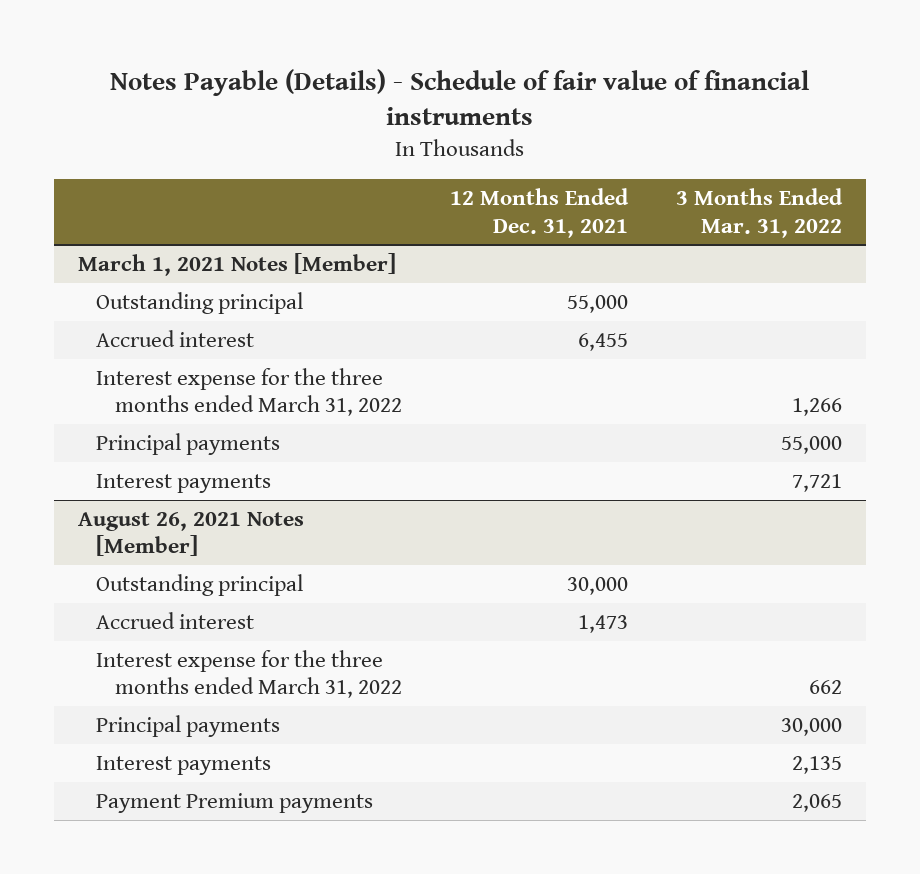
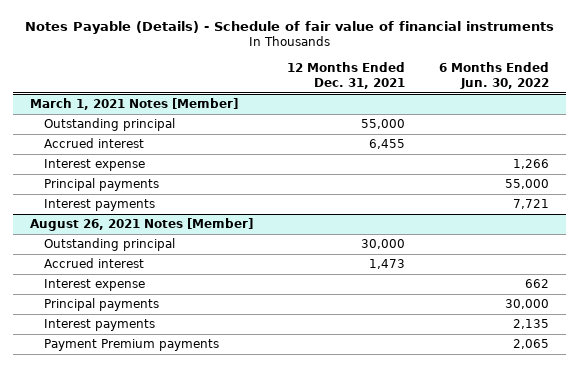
[675,188,843,238] 3 Months Ended Mar. 31, 2022 -> none
none -> [439,62,550,89] 6 Months Ended Jun. 30, 2022
[96,368,402,417] Interest expense for the three months ended March 31, 2022 -> [43,159,145,172] Interest expense
[96,650,402,699] Interest expense for the three months ended March 31, 2022 -> [43,279,145,292] Interest expense

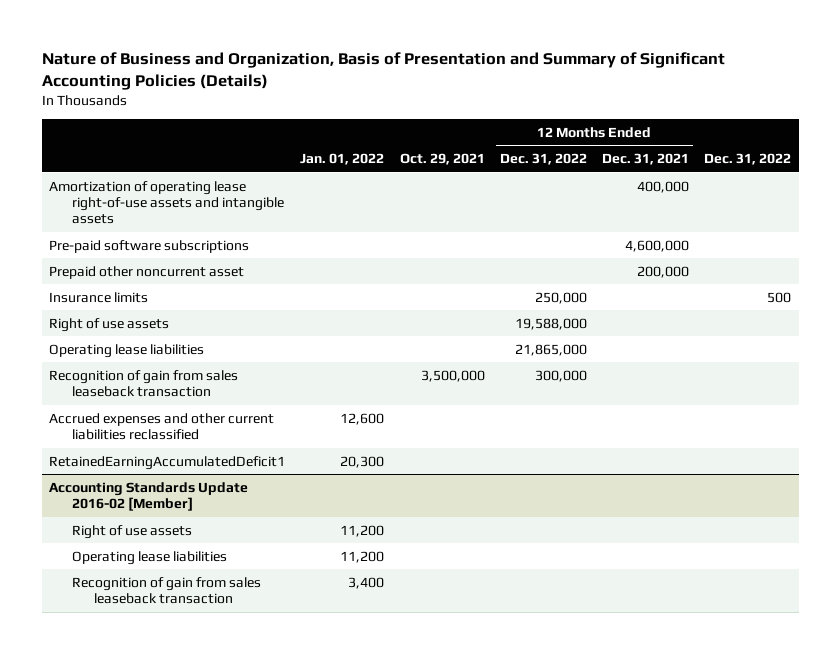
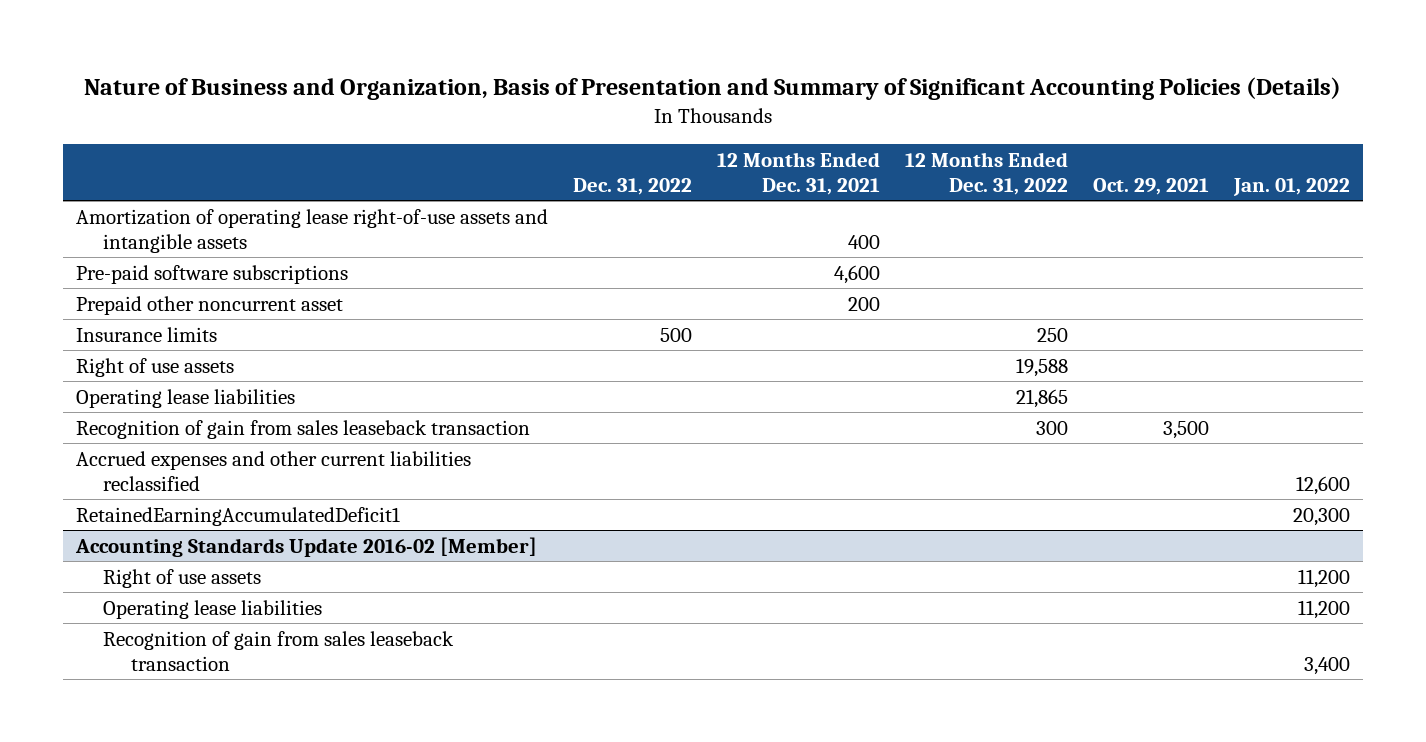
[636,180,689,193] 400,000 -> [848,234,881,249] 400
[624,239,689,252] 4,600,000 -> [834,264,881,284] 4,600
[636,265,689,278] 200,000 -> [848,296,881,311] 200
[534,291,587,304] 250,000 -> [1037,327,1069,342] 250
[514,317,587,330] 19,588,000 -> [1016,357,1069,377] 19,588
[514,343,587,356] 21,865,000 -> [1016,388,1069,408] 21,865
[420,369,485,382] 3,500,000 -> [1163,420,1210,439] 3,500
[534,369,587,382] 300,000 -> [1036,420,1069,435] 300

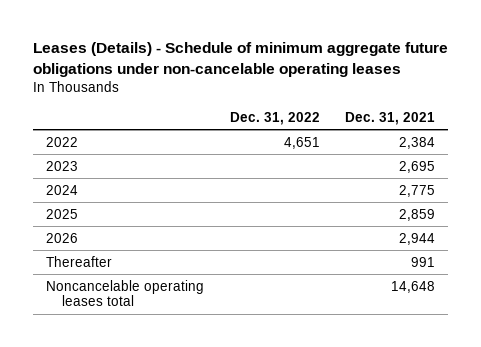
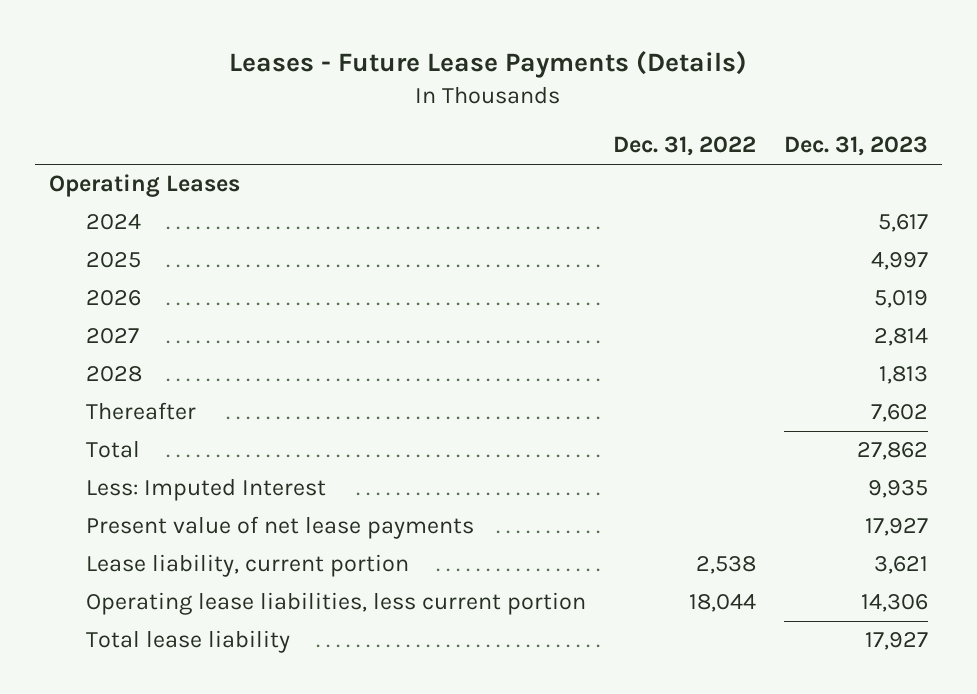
[32,42,448,78] Leases (Details) - Schedule of minimum aggregate future obligations under non-cancelable operating leases -> [229,51,748,79] Leases - Future Lease Payments (Details)
[345,111,436,125] Dec. 31, 2021 -> none
none -> [783,136,928,157] Dec. 31, 2023
[45,136,78,147] 2022 -> none
[45,160,78,171] 2023 -> none
none -> [48,174,240,198] Operating Leases
none -> [85,328,139,345] 2027
none -> [85,366,142,383] 2028
[45,279,204,307] Noncancelable operating leases total -> [85,440,140,459] Total
none -> [85,478,326,502] Less: Imputed Interest
none -> [85,516,474,540] Present value of net lease payments
none -> [85,554,409,578] Lease liability, current portion
none -> [85,592,586,616] Operating lease liabilities, less current portion
none -> [85,630,290,654] Total lease liability

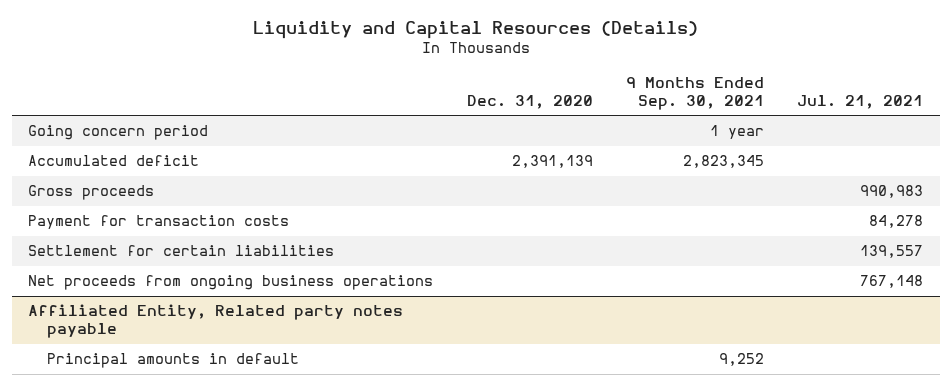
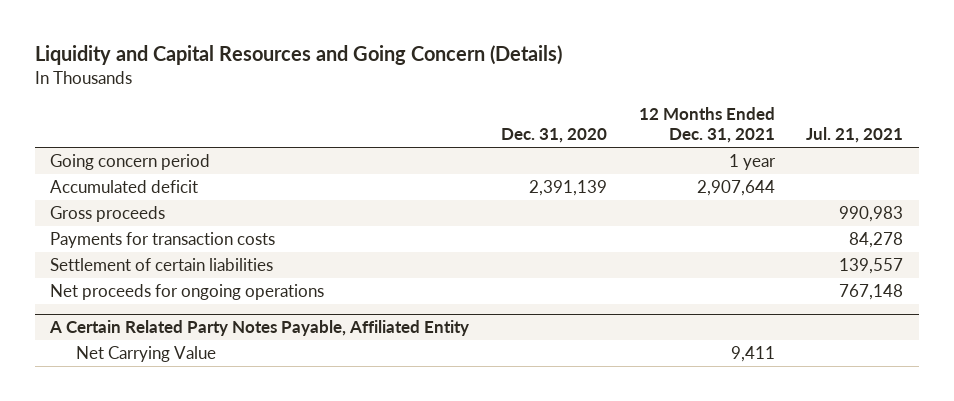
[252,20,698,39] Liquidity and Capital Resources (Details) -> [34,44,562,65] Liquidity and Capital Resources and Going Concern (Details)
[626,76,765,110] 9 Months Ended Sep. 30, 2021 -> none
none -> [638,106,775,144] 12 Months Ended Dec. 31, 2021
[47,353,300,369] Principal amounts in default -> none
[28,215,290,230] Payment for transaction costs -> [50,231,276,248] Payments for transaction costs
[28,245,335,257] Settlement for certain liabilities -> [50,257,274,271] Settlement of certain liabilities
[28,275,434,291] Net proceeds from ongoing business operations -> [50,283,325,300] Net proceeds for ongoing operations
[28,304,404,339] Affiliated Entity, Related party notes payable -> [49,320,470,337] A Certain Related Party Notes Payable, Affiliated Entity
none -> [76,345,217,362] Net Carrying Value

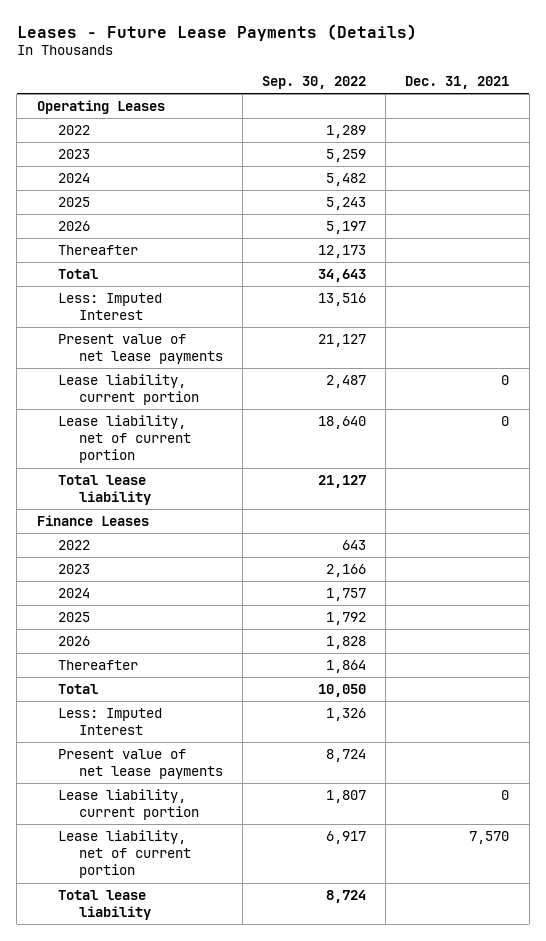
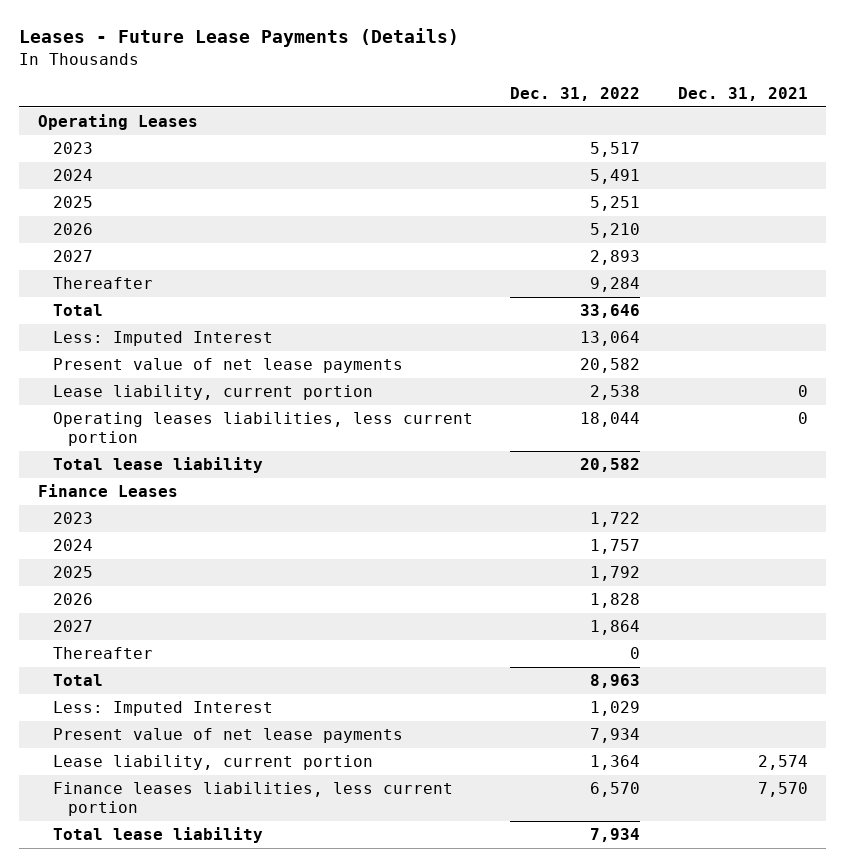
[262,75,367,89] Sep. 30, 2022 -> none
none -> [510,87,641,102] Dec. 31, 2022
[57,125,90,136] 2022 -> none
none -> [53,250,94,263] 2027
[57,415,191,464] Lease liability, net of current portion -> [53,412,474,446] Operating leases liabilities, less current portion
[57,540,90,551] 2022 -> none
none -> [53,620,94,633] 2027
[501,790,510,801] 0 -> [757,755,808,771] 2,574
[57,830,191,879] Lease liability, net of current portion -> [53,782,454,816] Finance leases liabilities, less current portion

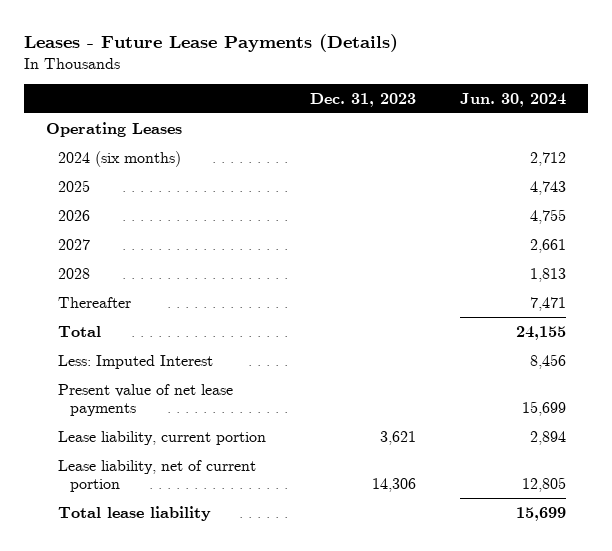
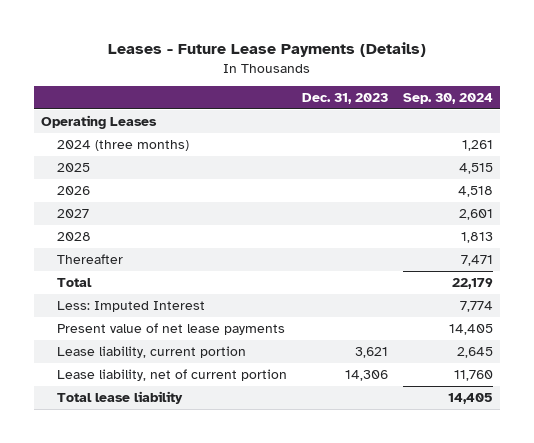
[460,92,567,107] Jun. 30, 2024 -> none
none -> [403,92,494,104] Sep. 30, 2024
[58,150,182,167] 2024 (six months) -> [57,139,190,151] 2024 (three months)

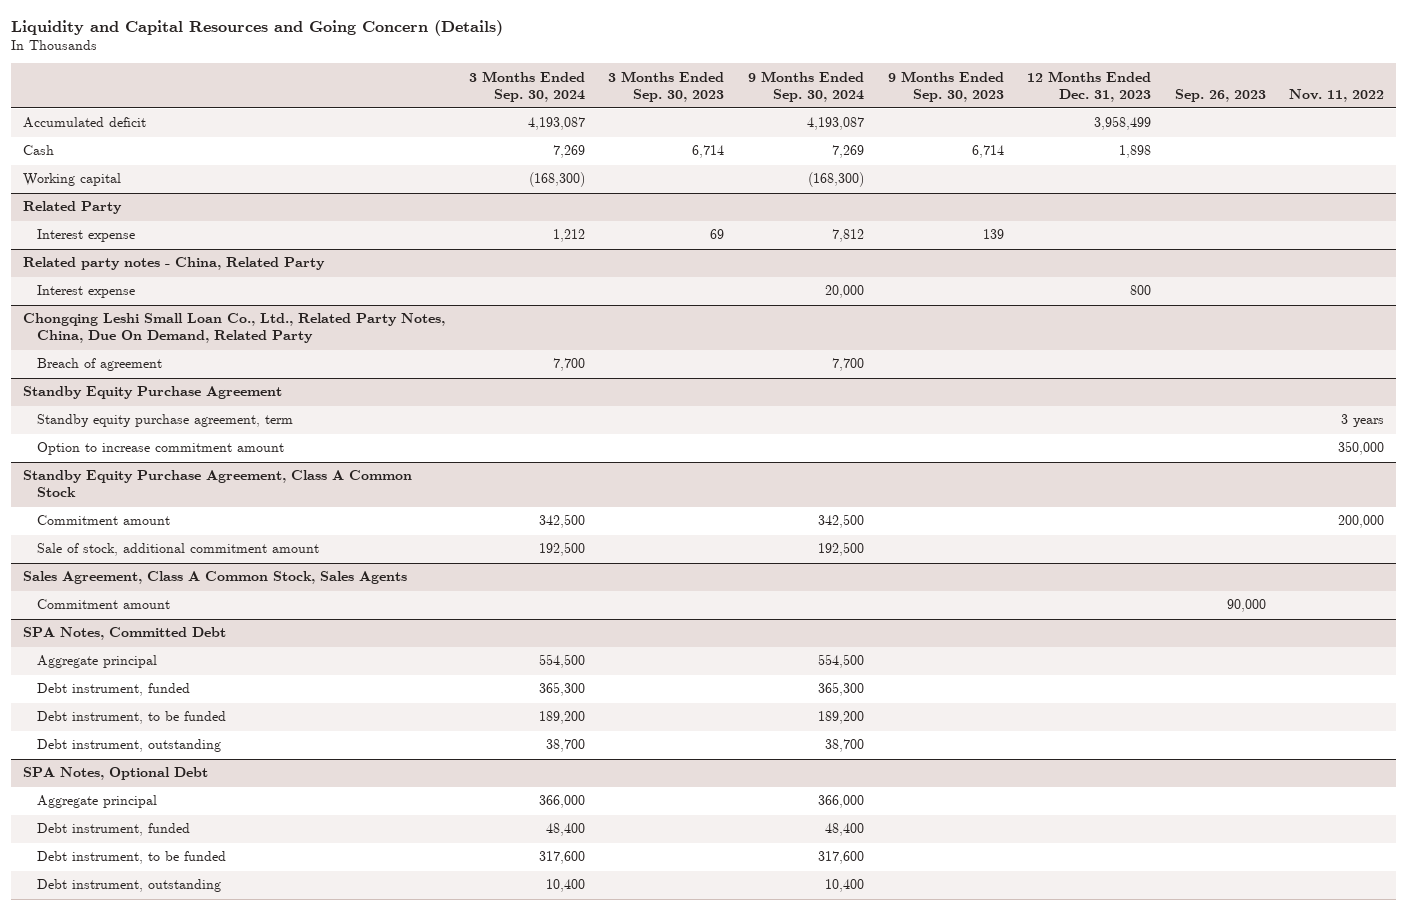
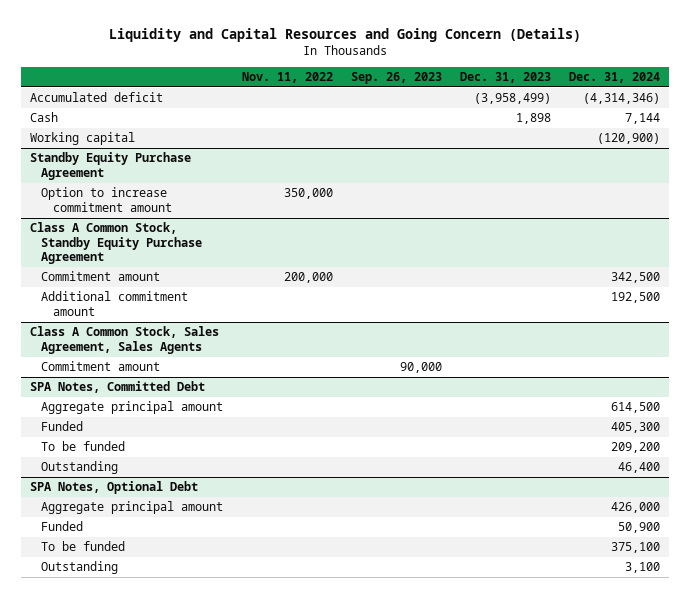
[468,70,585,102] 3 Months Ended Sep. 30, 2024 -> none
[608,70,725,102] 3 Months Ended Sep. 30, 2023 -> none
[747,70,864,102] 9 Months Ended Sep. 30, 2024 -> none
[887,70,1004,102] 9 Months Ended Sep. 30, 2023 -> none
[1027,70,1152,102] 12 Months Ended Dec. 31, 2023 -> none
none -> [459,72,551,84] Dec. 31, 2023
none -> [568,72,660,84] Dec. 31, 2024
[22,201,122,215] Related Party -> none
[37,229,136,243] Interest expense -> none
[22,257,325,271] Related party notes - China, Related Party -> none
[37,285,136,299] Interest expense -> none
[22,313,445,344] Chongqing Leshi Small Loan Co., Ltd., Related Party Notes, China, Due On Demand, Related Party -> none
[37,358,163,372] Breach of agreement -> none
[37,414,294,428] Standby equity purchase agreement, term -> none
[22,470,412,498] Standby Equity Purchase Agreement, Class A Common Stock -> [30,222,203,265] Class A Common Stock, Standby Equity Purchase Agreement
[37,543,320,557] Sale of stock, additional commitment amount -> [41,291,189,316] Additional commitment amount
[22,571,407,585] Sales Agreement, Class A Common Stock, Sales Agents -> [30,326,220,354] Class A Common Stock, Sales Agreement, Sales Agents
[37,655,158,669] Aggregate principal -> [41,401,224,415] Aggregate principal amount
[37,683,191,697] Debt instrument, funded -> [41,421,84,432] Funded
[37,711,227,725] Debt instrument, to be funded -> [41,441,126,452] To be funded
[37,739,222,753] Debt instrument, outstanding -> [41,461,119,475] Outstanding
[37,795,158,809] Aggregate principal -> [41,501,224,515] Aggregate principal amount
[37,823,191,837] Debt instrument, funded -> [41,521,84,532] Funded
[37,851,227,865] Debt instrument, to be funded -> [41,541,126,552] To be funded
[37,879,222,893] Debt instrument, outstanding -> [41,561,119,575] Outstanding

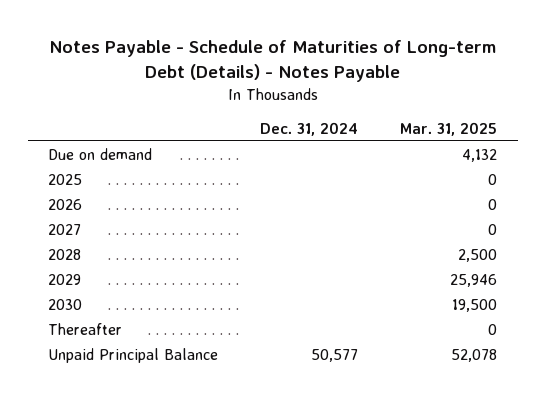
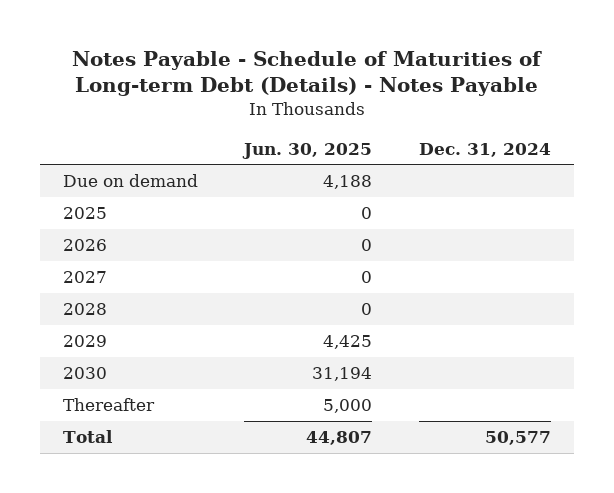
[399,121,497,136] Mar. 31, 2025 -> none
none -> [242,142,373,159] Jun. 30, 2025
[48,347,219,363] Unpaid Principal Balance -> [62,430,113,444] Total

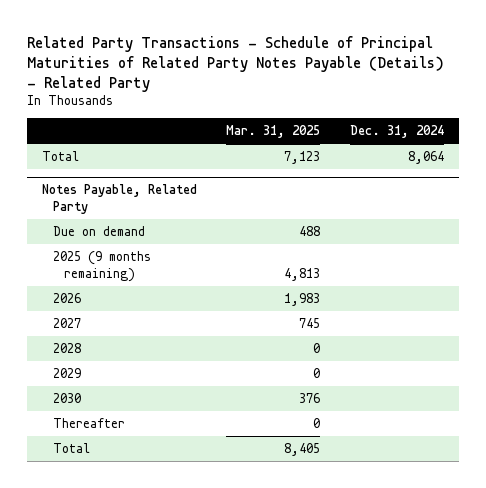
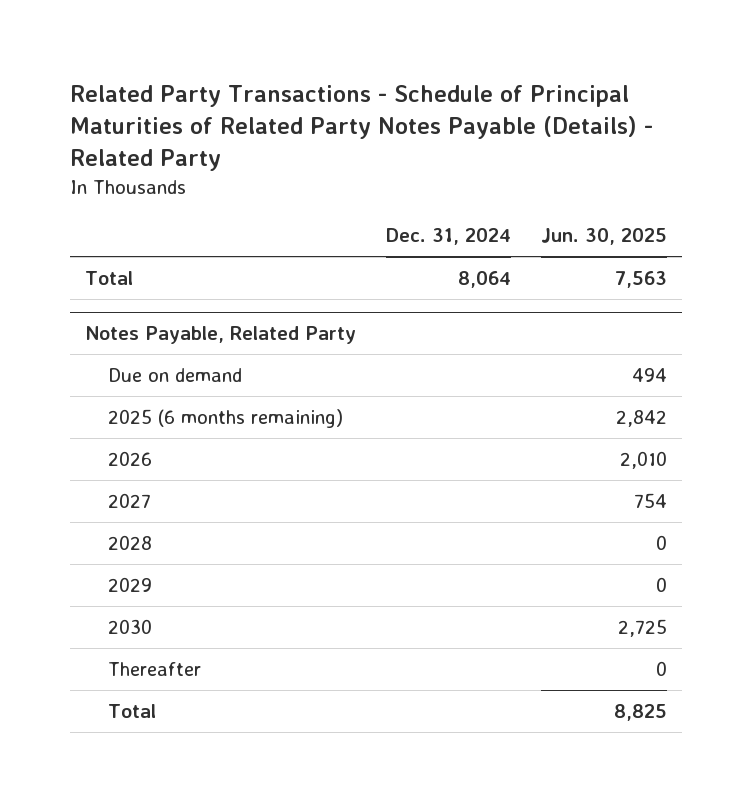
[226,125,321,139] Mar. 31, 2025 -> none
none -> [540,228,667,246] Jun. 30, 2025
[52,250,151,282] 2025 (9 months remaining) -> [108,408,344,428] 2025 (6 months remaining)

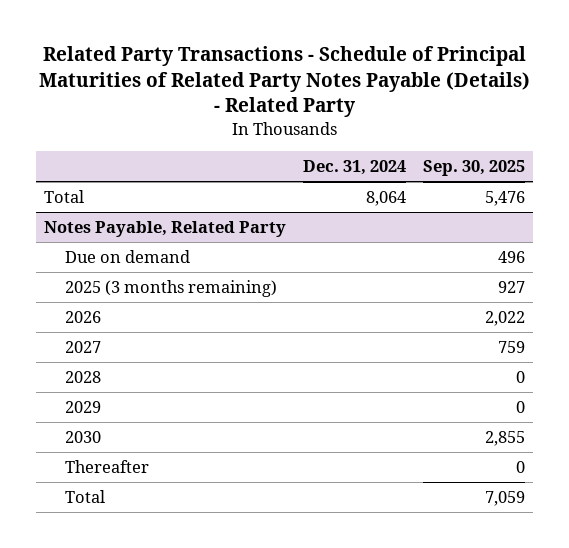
[540,228,667,246] Jun. 30, 2025 -> none
none -> [422,160,525,177] Sep. 30, 2025
[108,408,344,428] 2025 (6 months remaining) -> [65,280,278,298] 2025 (3 months remaining)

